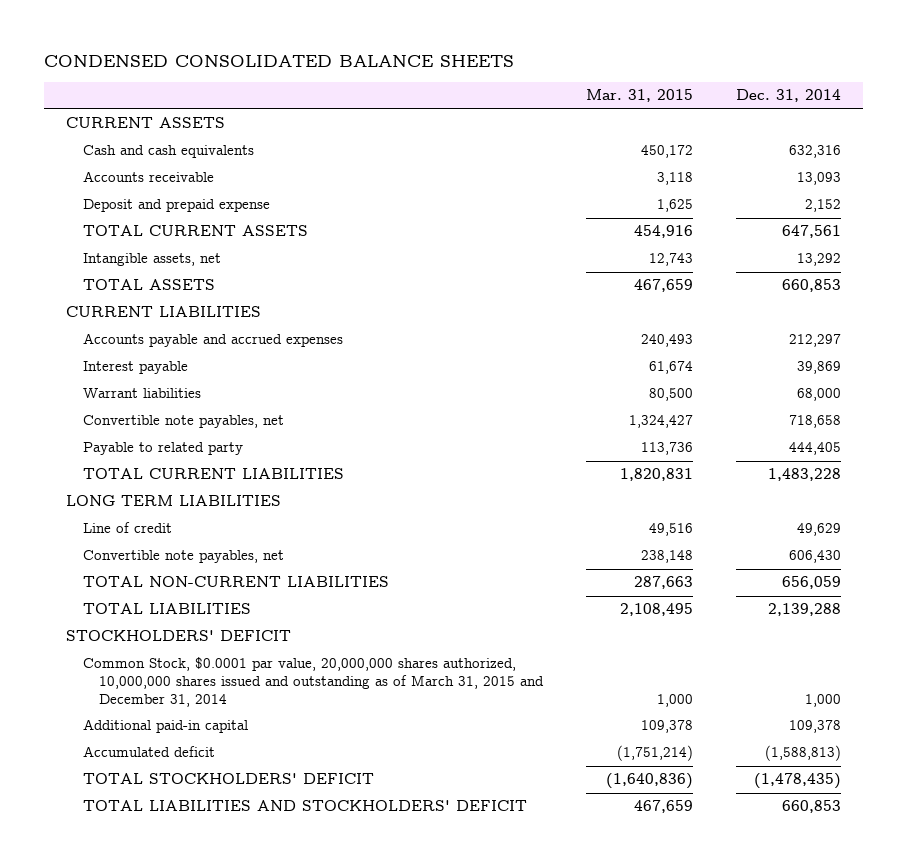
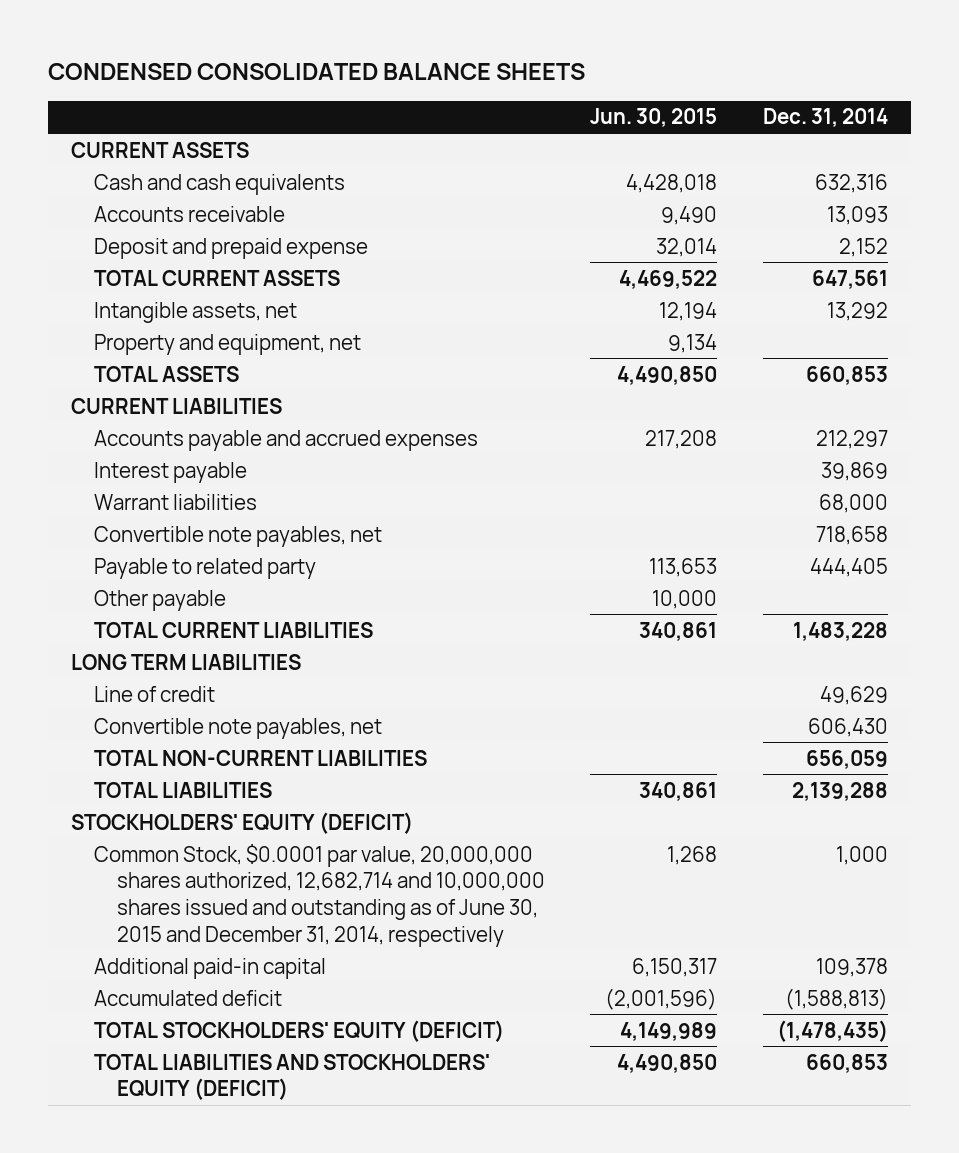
[586,89,694,103] Mar. 31, 2015 -> none
none -> [590,108,718,128] Jun. 30, 2015
none -> [93,333,361,355] Property and equipment, net
none -> [93,589,226,611] Other payable
[65,630,291,642] STOCKHOLDERS' DEFICIT -> [71,811,414,834] STOCKHOLDERS' EQUITY (DEFICIT)
[82,657,545,707] Common Stock, $0.0001 par value, 20,000,000 shares authorized, 10,000,000 shares issued and outstanding as of March 31, 2015 and December 31, 2014 -> [93,843,545,947] Common Stock, $0.0001 par value, 20,000,000 shares authorized, 12,682,714 and 10,000,000 shares issued and outstanding as of June 30, 2015 and December 31, 2014, respectively
[82,773,374,785] TOTAL STOCKHOLDERS' DEFICIT -> [93,1019,504,1042] TOTAL STOCKHOLDERS' EQUITY (DEFICIT)
[82,800,527,812] TOTAL LIABILITIES AND STOCKHOLDERS' DEFICIT -> [93,1053,490,1101] TOTAL LIABILITIES AND STOCKHOLDERS' EQUITY (DEFICIT)

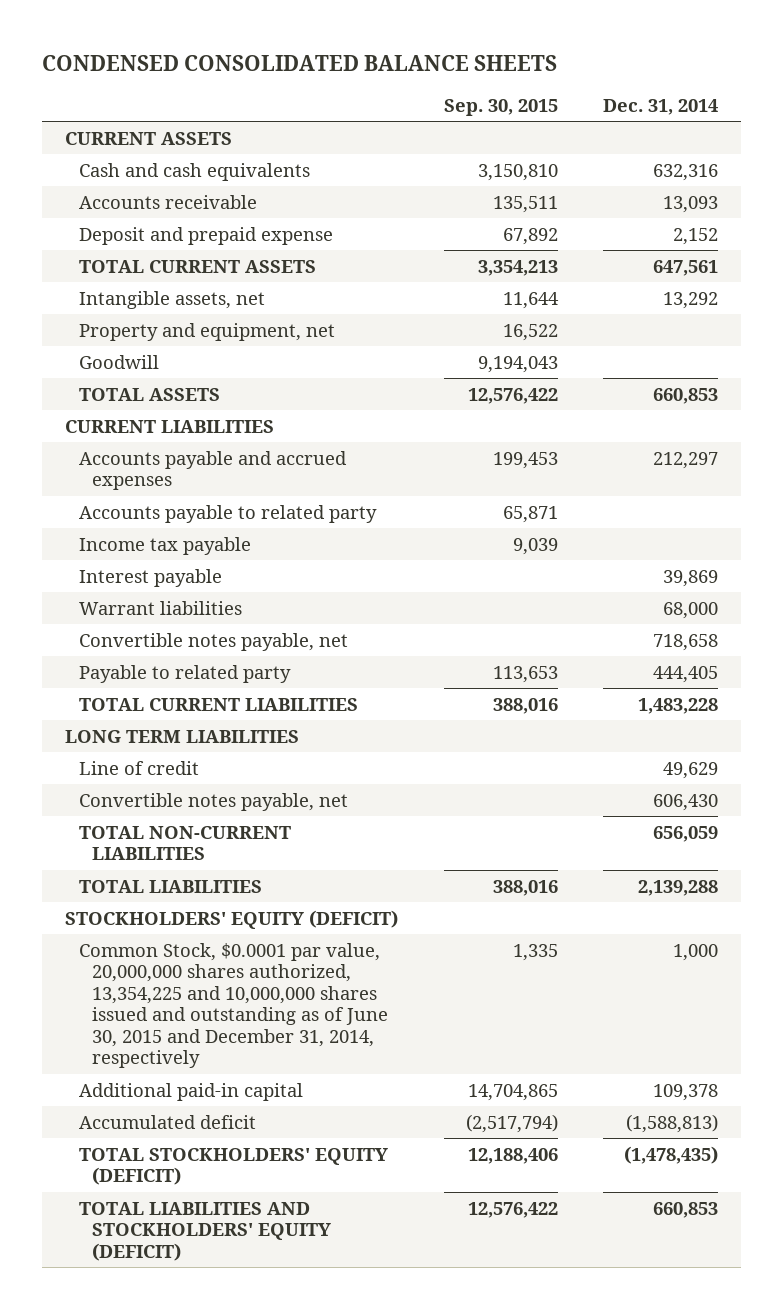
[590,108,718,128] Jun. 30, 2015 -> none
none -> [443,98,558,116] Sep. 30, 2015
none -> [78,354,159,369] Goodwill
none -> [78,504,377,523] Accounts payable to related party
none -> [78,536,251,555] Income tax payable
[93,525,382,547] Convertible note payables, net -> [78,632,348,651] Convertible notes payable, net
[93,589,226,611] Other payable -> none
[93,717,382,739] Convertible note payables, net -> [78,792,348,811] Convertible notes payable, net
[93,843,545,947] Common Stock, $0.0001 par value, 20,000,000 shares authorized, 12,682,714 and 10,000,000 shares issued and outstanding as of June 30, 2015 and December 31, 2014, respectively -> [78,942,389,1069] Common Stock, $0.0001 par value, 20,000,000 shares authorized, 13,354,225 and 10,000,000 shares issued and outstanding as of June 30, 2015 and December 31, 2014, respectively

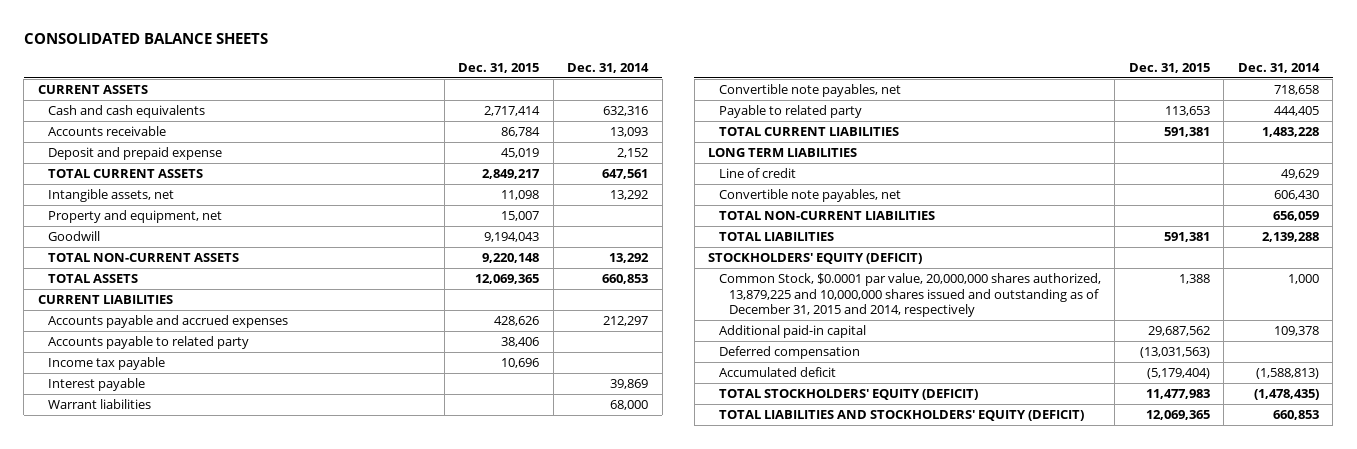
[42,54,558,71] CONDENSED CONSOLIDATED BALANCE SHEETS -> [23,32,268,44] CONSOLIDATED BALANCE SHEETS
[443,98,558,116] Sep. 30, 2015 -> none
none -> [458,62,540,73] Dec. 31, 2015
none -> [48,253,240,263] TOTAL NON-CURRENT ASSETS
[78,632,348,651] Convertible notes payable, net -> [718,84,901,98] Convertible note payables, net
[78,792,348,811] Convertible notes payable, net -> [718,189,901,203] Convertible note payables, net
[78,942,389,1069] Common Stock, $0.0001 par value, 20,000,000 shares authorized, 13,354,225 and 10,000,000 shares issued and outstanding as of June 30, 2015 and December 31, 2014, respectively -> [718,273,1101,318] Common Stock, $0.0001 par value, 20,000,000 shares authorized, 13,879,225 and 10,000,000 shares issued and outstanding as of December 31, 2015 and 2014, respectively
none -> [718,346,860,360] Deferred compensation

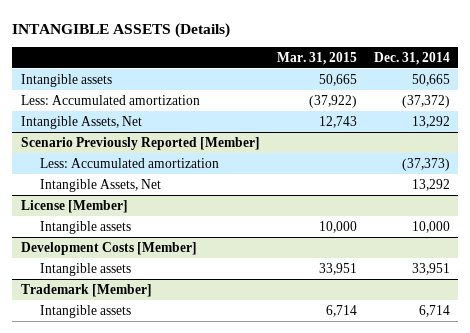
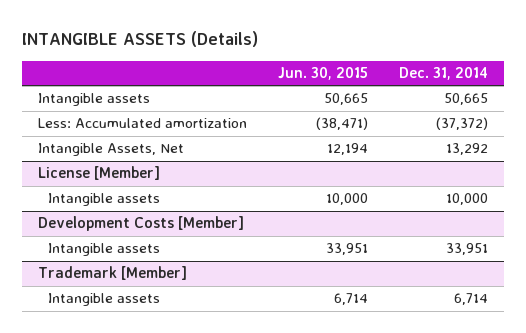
[276,51,357,65] Mar. 31, 2015 -> none
none -> [277,66,368,80] Jun. 30, 2015
[20,136,260,150] Scenario Previously Reported [Member] -> none
[40,157,220,168] Less: Accumulated amortization -> none
[40,178,162,192] Intangible Assets, Net -> none

